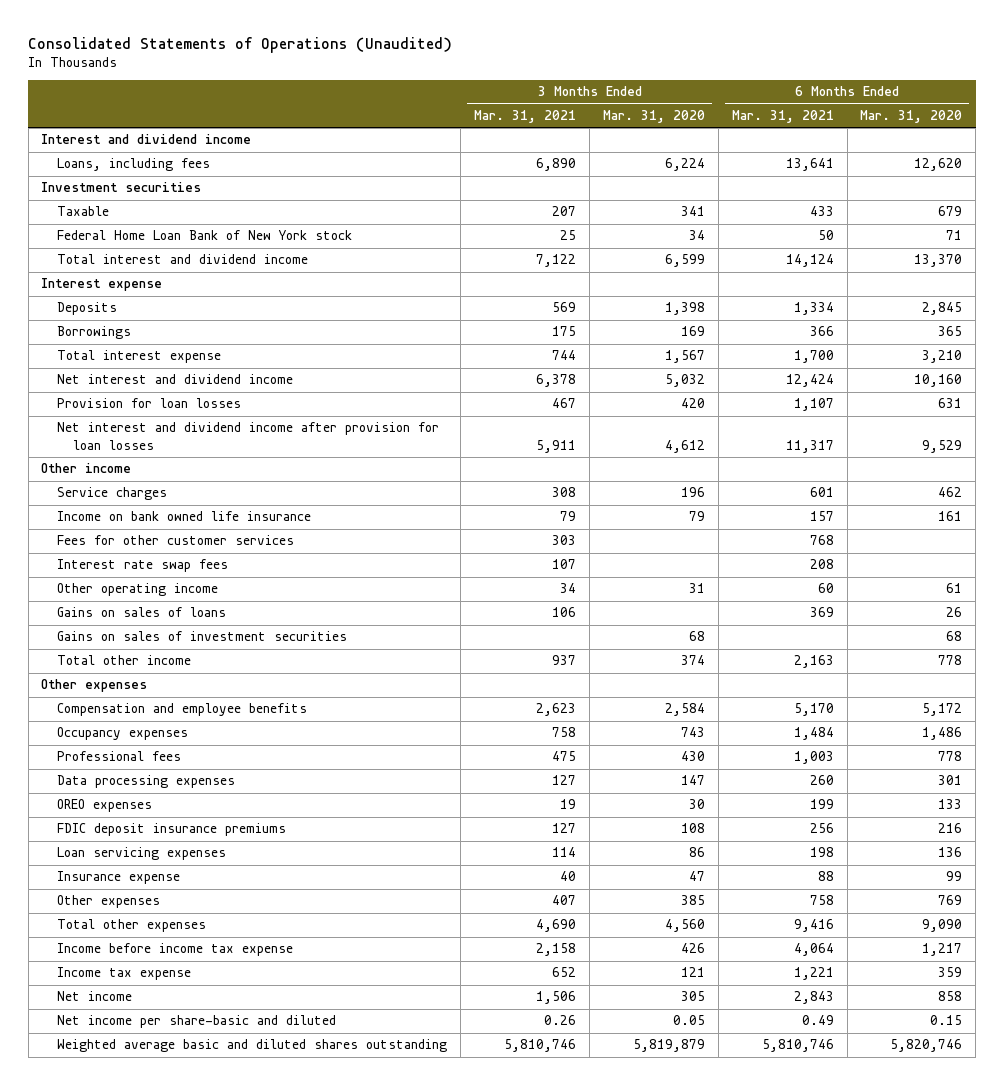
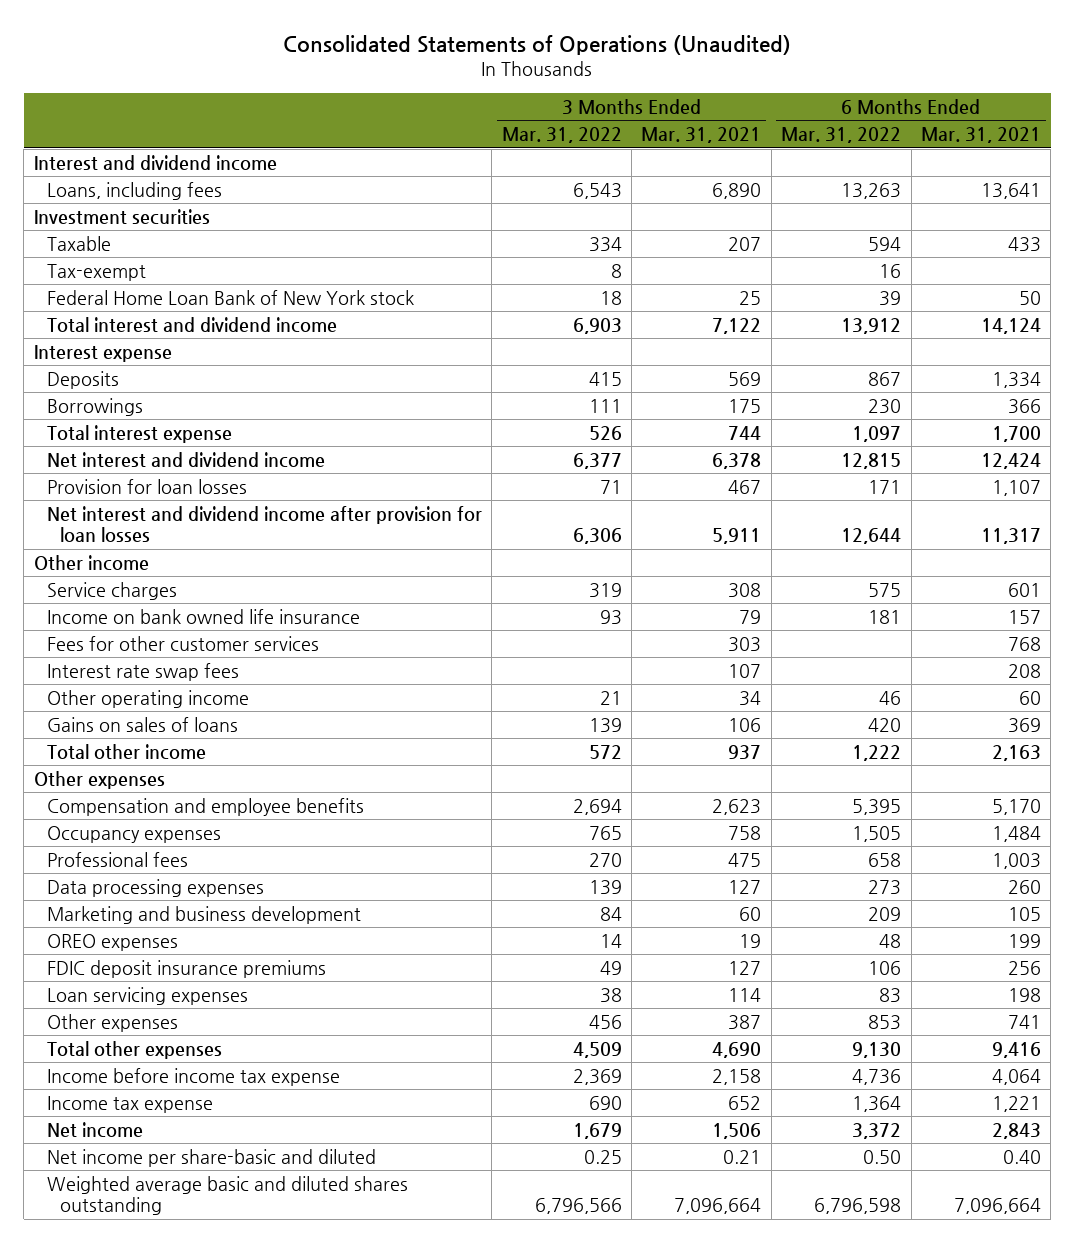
[602,110,705,124] Mar. 31, 2020 -> none
[860,110,963,124] Mar. 31, 2020 -> none
none -> [501,127,622,144] Mar. 31, 2022
none -> [781,127,902,144] Mar. 31, 2022
none -> [46,263,146,281] Tax-exempt
[57,631,348,642] Gains on sales of investment securities -> none
none -> [46,905,361,924] Marketing and business development
[57,871,181,885] Insurance expense -> none
[552,895,577,906] 407 -> [728,1014,762,1030] 387
[809,895,834,906] 758 -> [1007,1014,1041,1029] 741
[544,1015,577,1026] 0.26 -> [723,1149,762,1164] 0.21
[801,1015,834,1026] 0.49 -> [1002,1149,1041,1164] 0.40
[504,1039,577,1053] 5,810,746 -> [674,1198,762,1215] 7,096,664
[761,1039,834,1053] 5,810,746 -> [953,1198,1041,1215] 7,096,664

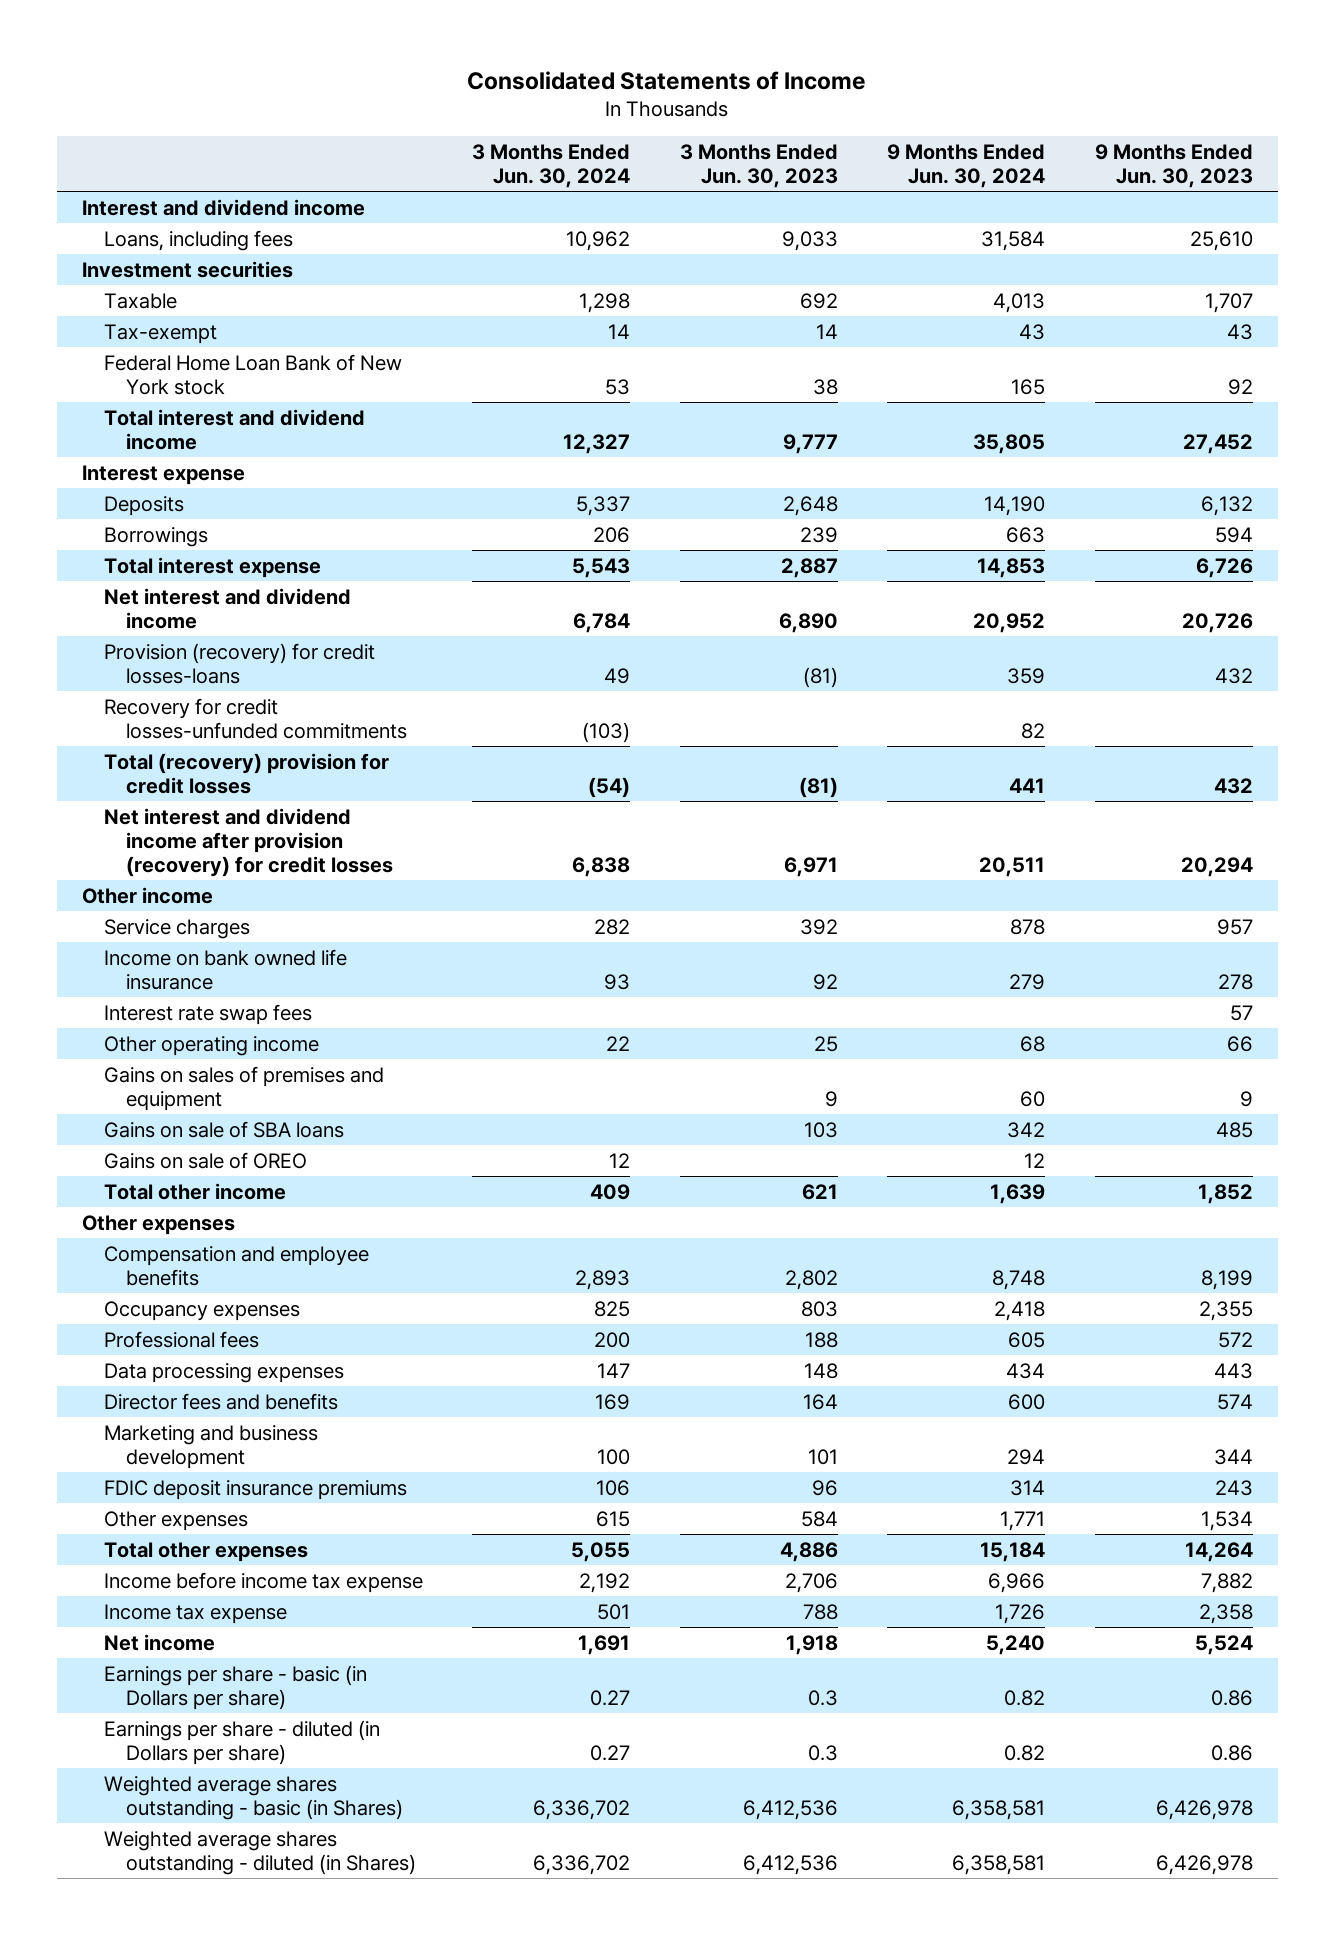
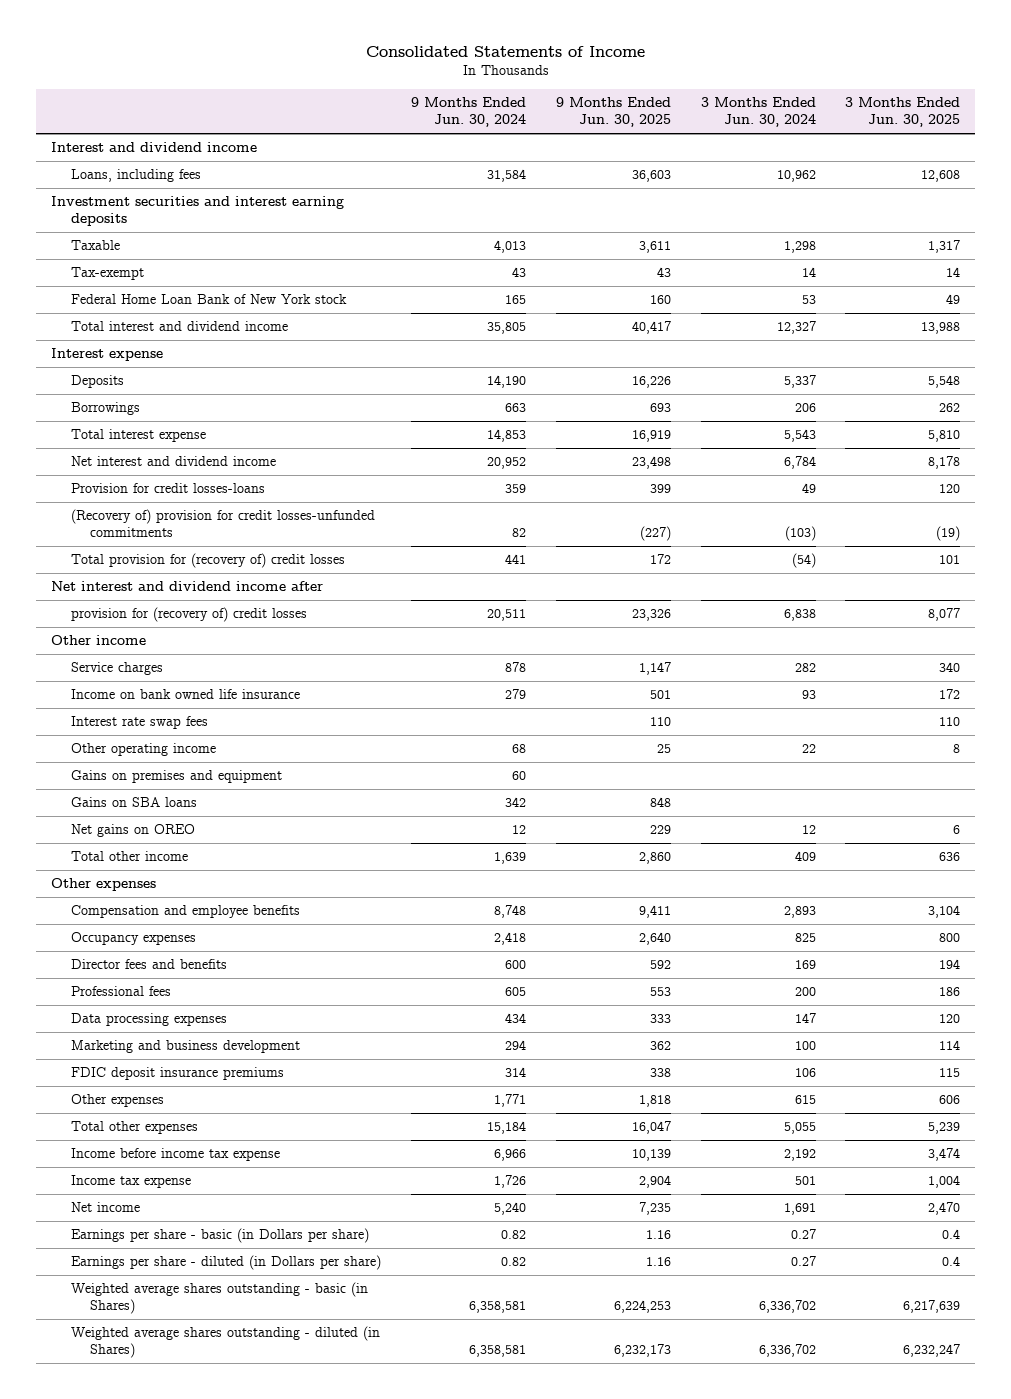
[679,143,838,189] 3 Months Ended Jun. 30, 2023 -> none
[1094,143,1253,189] 9 Months Ended Jun. 30, 2023 -> none
none -> [555,97,671,128] 9 Months Ended Jun. 30, 2025
none -> [845,97,961,128] 3 Months Ended Jun. 30, 2025
[81,260,293,278] Investment securities -> [50,196,344,227] Investment securities and interest earning deposits
[103,642,375,684] Provision (recovery) for credit losses-loans -> [70,483,265,494] Provision for credit losses-loans
[103,697,407,739] Recovery for credit losses-unfunded commitments -> [70,509,375,538] (Recovery of) provision for credit losses-unfunded commitments
[103,752,389,794] Total (recovery) provision for credit losses -> [70,553,345,569] Total provision for (recovery of) credit losses
none -> [50,581,323,592] Net interest and dividend income after
[103,807,393,878] Net interest and dividend income after provision (recovery) for credit losses -> [70,607,307,623] provision for (recovery of) credit losses
[103,1065,384,1111] Gains on sales of premises and equipment -> [70,770,282,784] Gains on premises and equipment
[103,1120,344,1138] Gains on sale of SBA loans -> [70,797,197,808] Gains on SBA loans
[103,1151,307,1169] Gains on sale of OREO -> [70,824,195,838] Net gains on OREO
[103,1392,338,1410] Director fees and benefits -> [70,959,227,970] Director fees and benefits

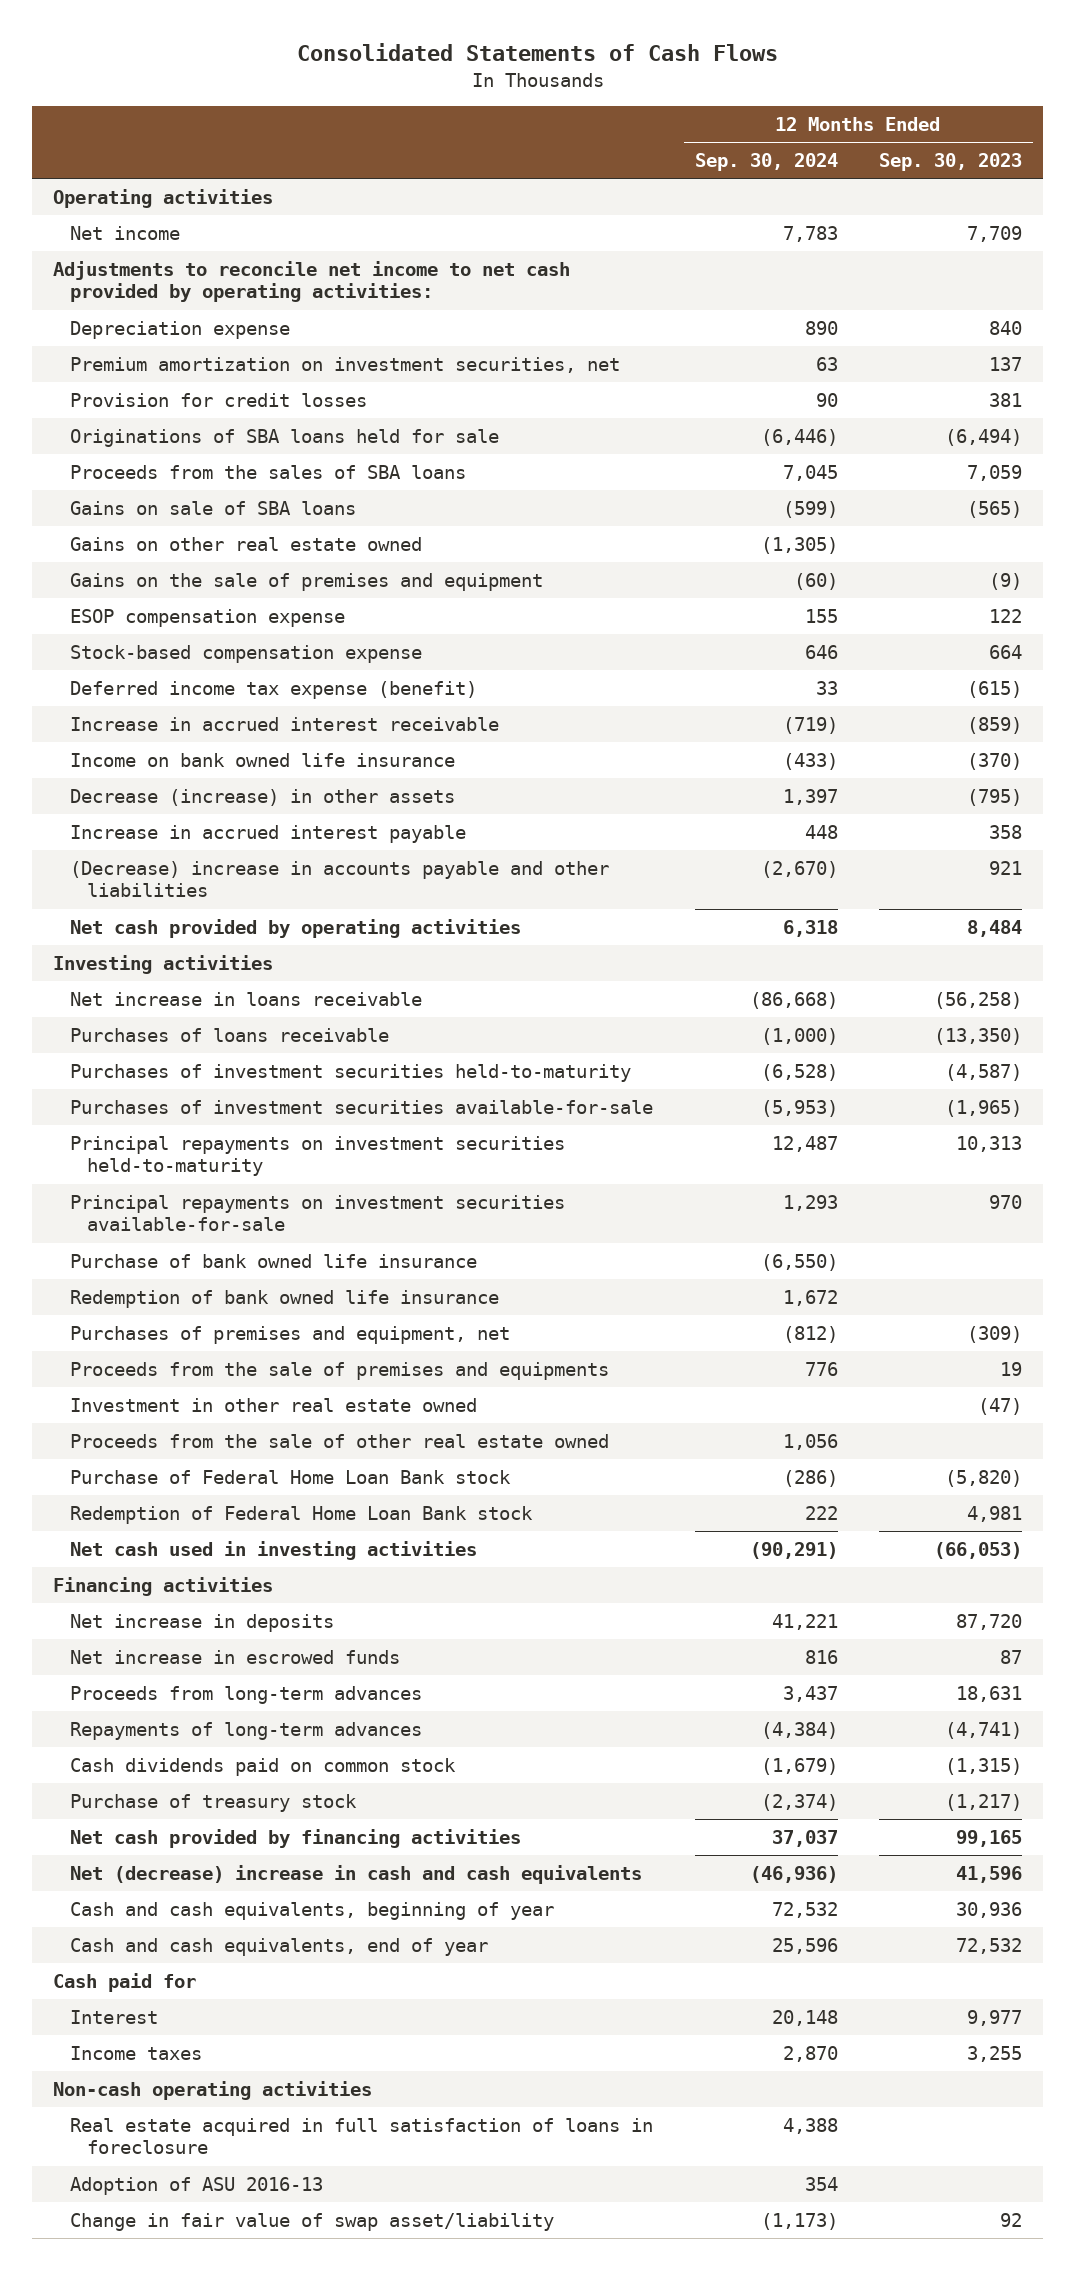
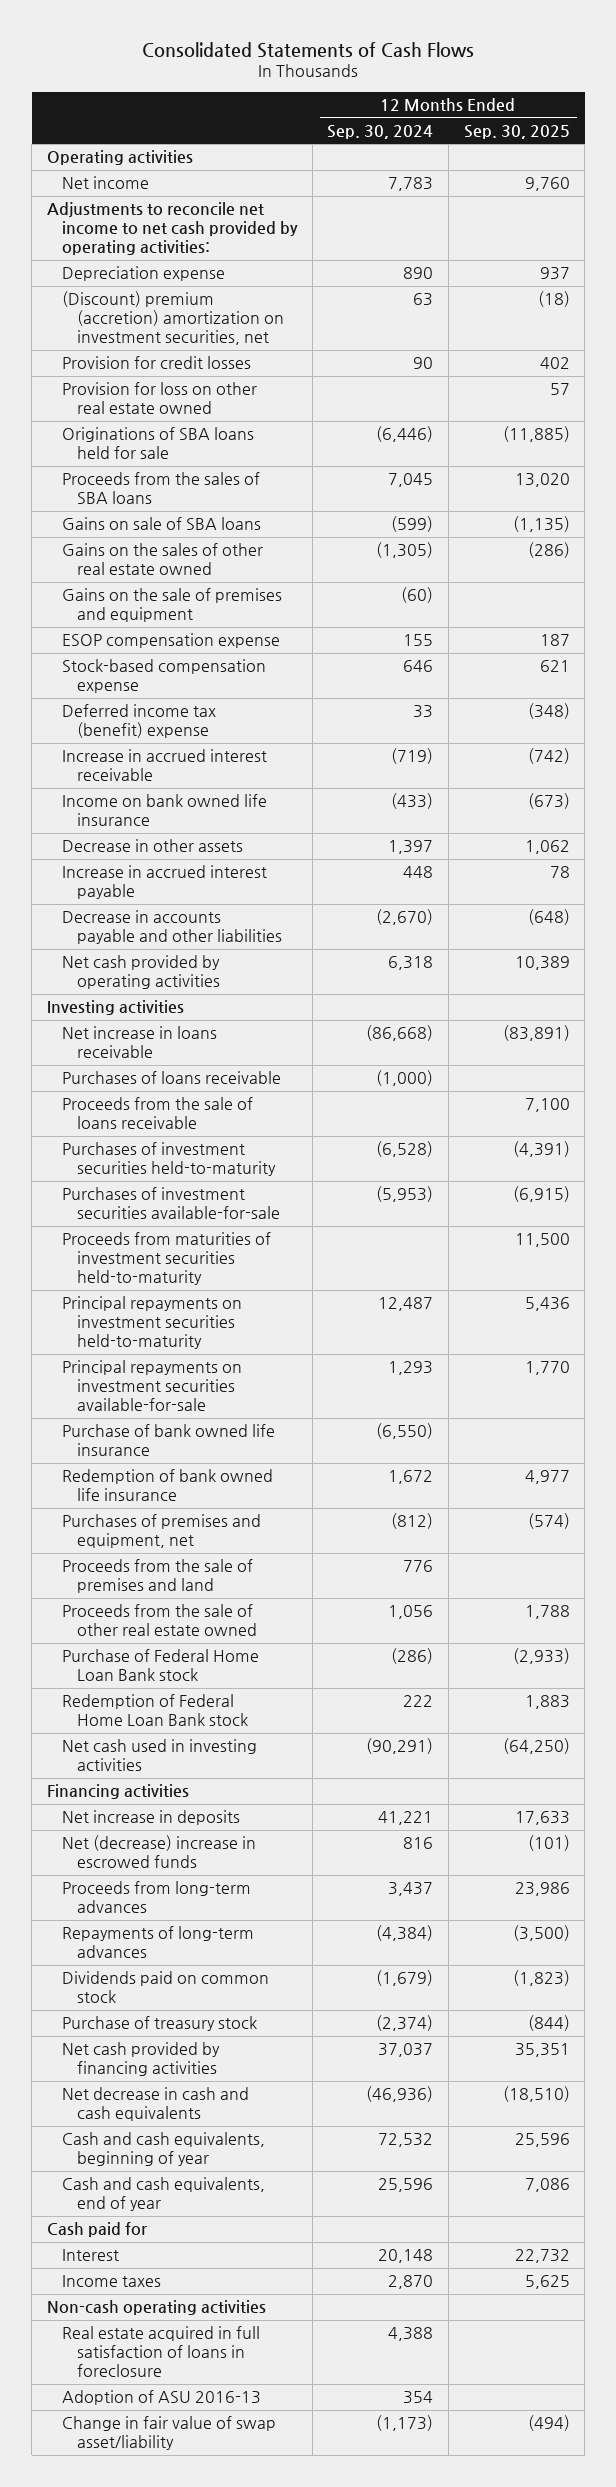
[879,153,1023,172] Sep. 30, 2023 -> none
none -> [463,124,570,139] Sep. 30, 2025
[69,357,620,374] Premium amortization on investment securities, net -> [61,291,284,346] (Discount) premium (accretion) amortization on investment securities, net
none -> [61,382,257,415] Provision for loss on other real estate owned
[69,537,422,552] Gains on other real estate owned -> [61,543,263,576] Gains on the sales of other real estate owned
[69,681,477,700] Deferred income tax expense (benefit) -> [61,704,216,739] Deferred income tax (benefit) expense
[69,789,455,807] Decrease (increase) in other assets -> [61,839,243,853] Decrease in other assets
[69,861,609,898] (Decrease) increase in accounts payable and other liabilities -> [61,910,282,945] Decrease in accounts payable and other liabilities
none -> [61,1097,253,1130] Proceeds from the sale of loans receivable
none -> [61,1232,271,1286] Proceeds from maturities of investment securities held-to-maturity
[69,1398,477,1413] Investment in other real estate owned -> none
[69,1362,609,1381] Proceeds from the sale of premises and equipments -> [61,1559,253,1594] Proceeds from the sale of premises and land
[69,1650,400,1665] Net increase in escrowed funds -> [61,1835,256,1869] Net (decrease) increase in escrowed funds
[69,1758,456,1777] Cash dividends paid on common stock -> [61,1971,269,2004] Dividends paid on common stock
[69,1865,642,1885] Net (decrease) increase in cash and cash equivalents -> [61,2087,249,2122] Net decrease in cash and cash equivalents

